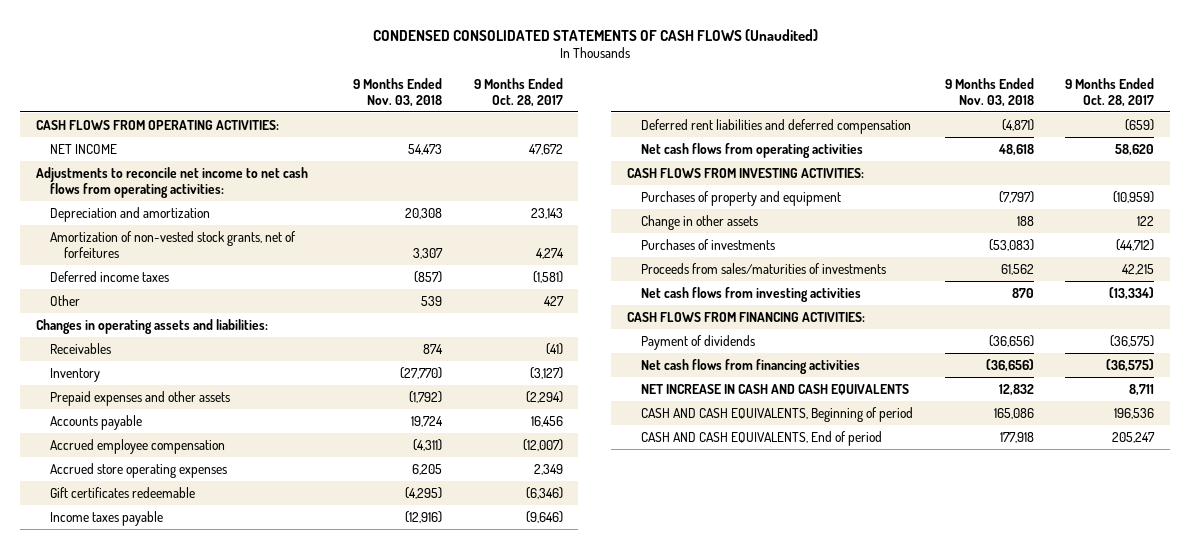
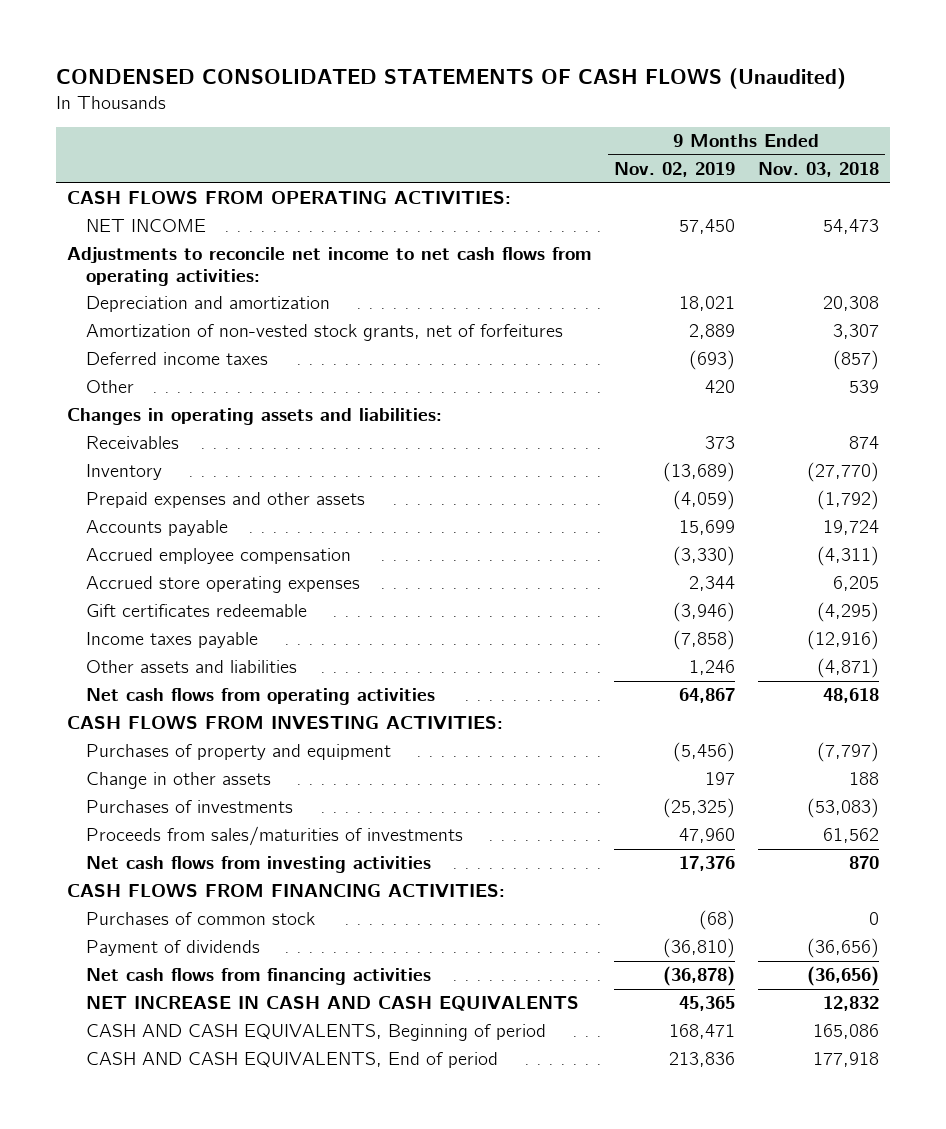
[473,77,563,107] 9 Months Ended Oct. 28, 2017 -> none
none -> [613,162,735,178] Nov. 02, 2019
[641,118,912,134] Deferred rent liabilities and deferred compensation -> [86,660,298,674] Other assets and liabilities
none -> [86,912,316,926] Purchases of common stock

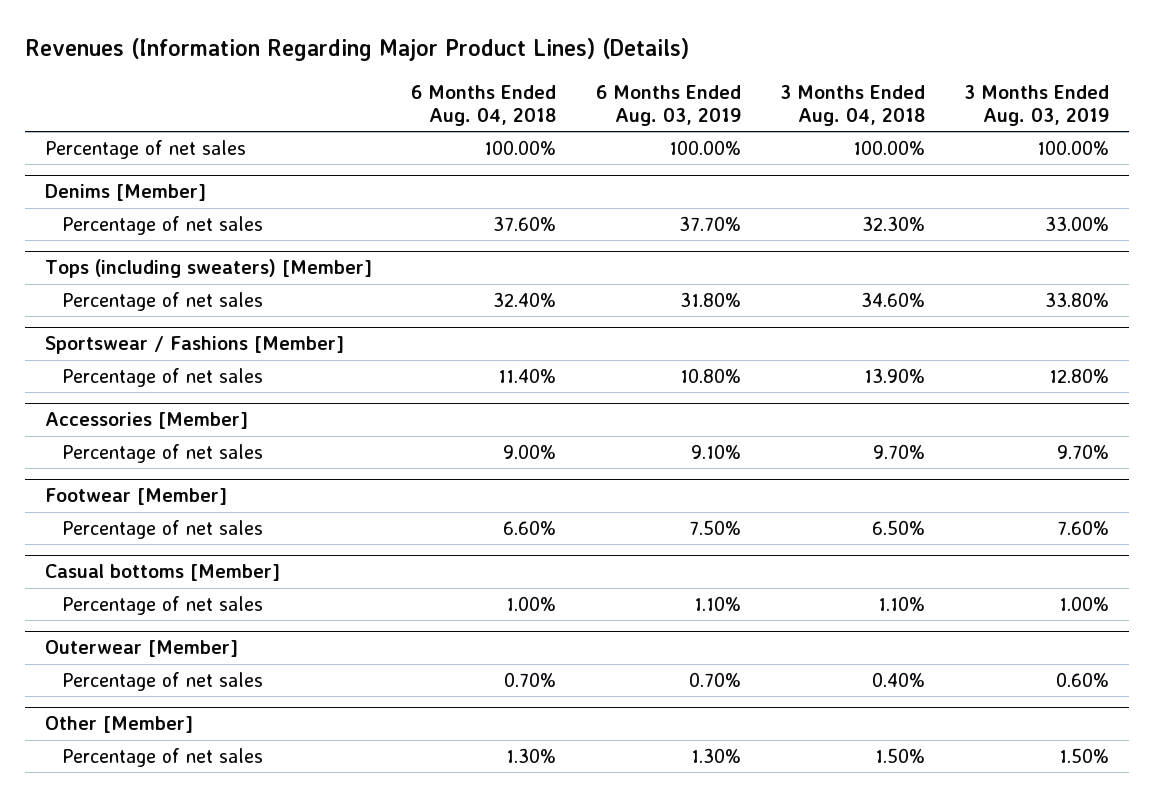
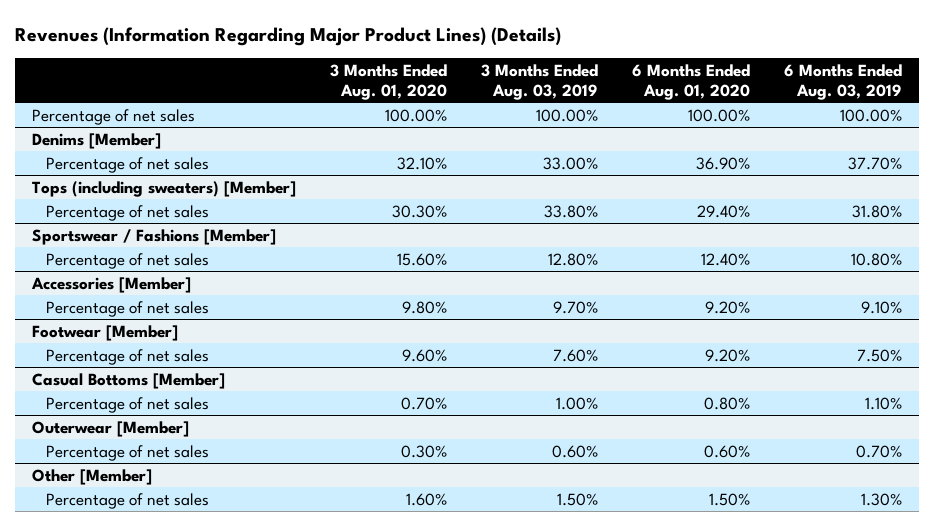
[411,84,557,127] 6 Months Ended Aug. 04, 2018 -> none
[780,84,926,127] 3 Months Ended Aug. 04, 2018 -> none
none -> [329,63,447,100] 3 Months Ended Aug. 01, 2020
none -> [631,63,750,100] 6 Months Ended Aug. 01, 2020
[45,564,281,582] Casual bottoms [Member] -> [31,372,225,389] Casual Bottoms [Member]

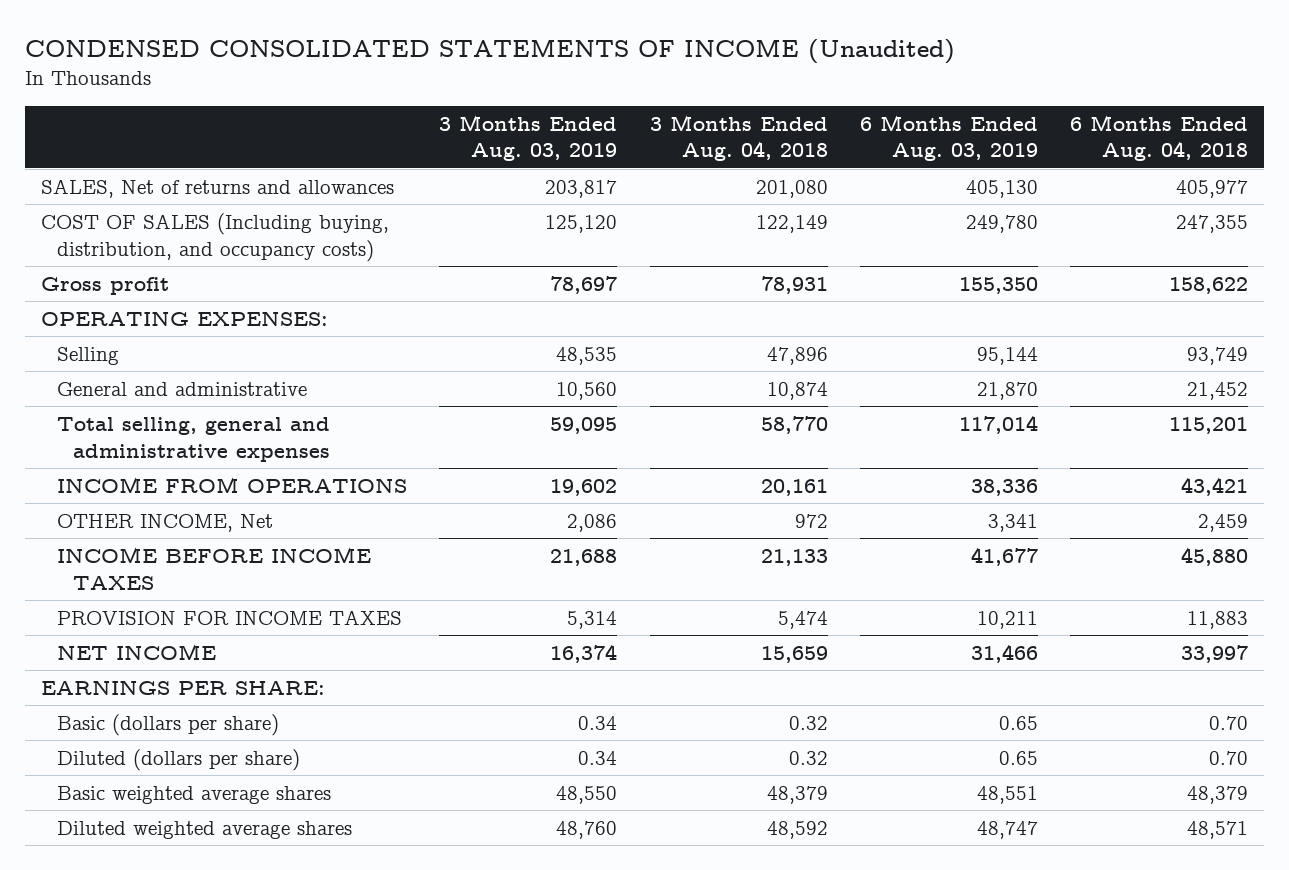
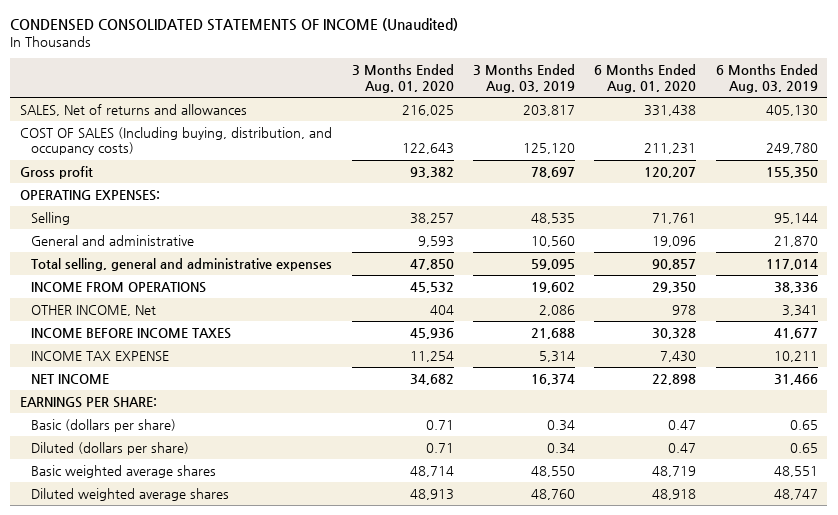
[649,114,828,162] 3 Months Ended Aug. 04, 2018 -> none
[1069,114,1248,162] 6 Months Ended Aug. 04, 2018 -> none
none -> [351,64,454,93] 3 Months Ended Aug. 01, 2020
none -> [594,64,697,93] 6 Months Ended Aug. 01, 2020
[57,609,403,625] PROVISION FOR INCOME TAXES -> [31,351,170,362] INCOME TAX EXPENSE

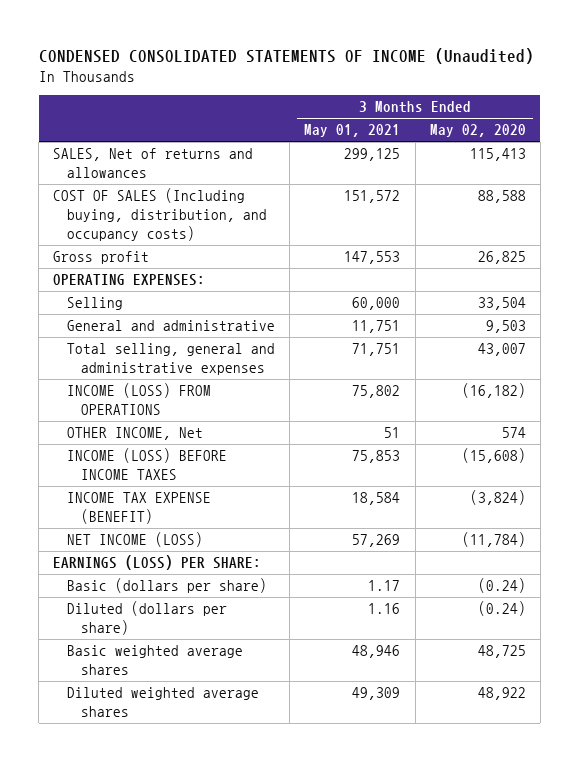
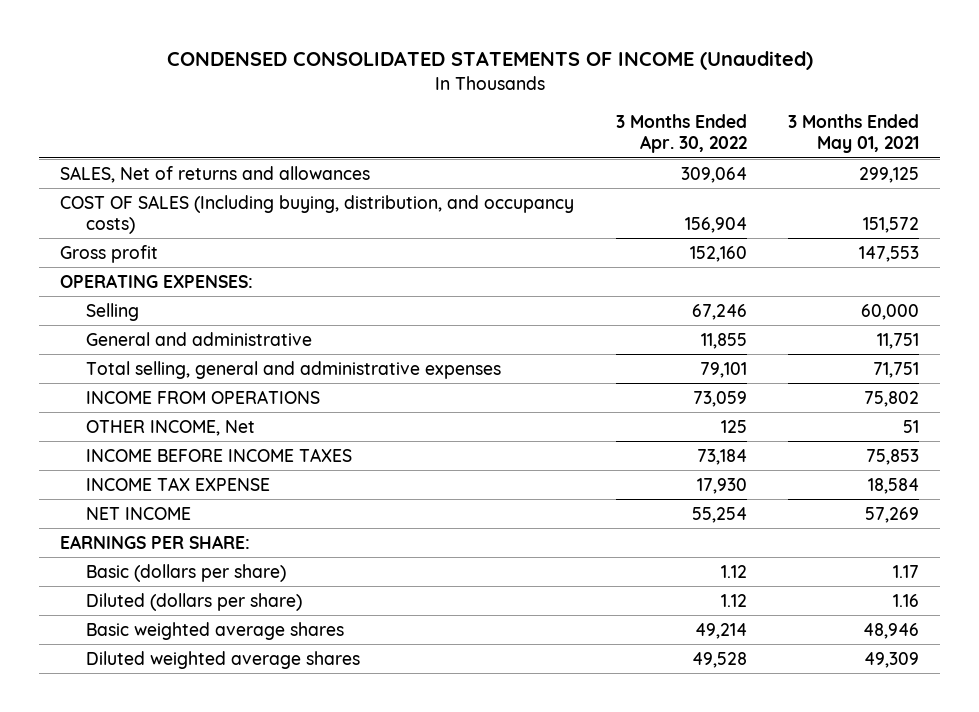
[429,124,526,138] May 02, 2020 -> none
none -> [615,114,747,154] 3 Months Ended Apr. 30, 2022
[67,383,212,415] INCOME (LOSS) FROM OPERATIONS -> [86,389,321,404] INCOME FROM OPERATIONS
[67,448,228,480] INCOME (LOSS) BEFORE INCOME TAXES -> [86,447,353,462] INCOME BEFORE INCOME TAXES
[67,492,212,524] INCOME TAX EXPENSE (BENEFIT) -> [86,476,271,491] INCOME TAX EXPENSE
[67,532,204,548] NET INCOME (LOSS) -> [86,506,192,520] NET INCOME
[53,555,262,571] EARNINGS (LOSS) PER SHARE: -> [59,534,250,549] EARNINGS PER SHARE:

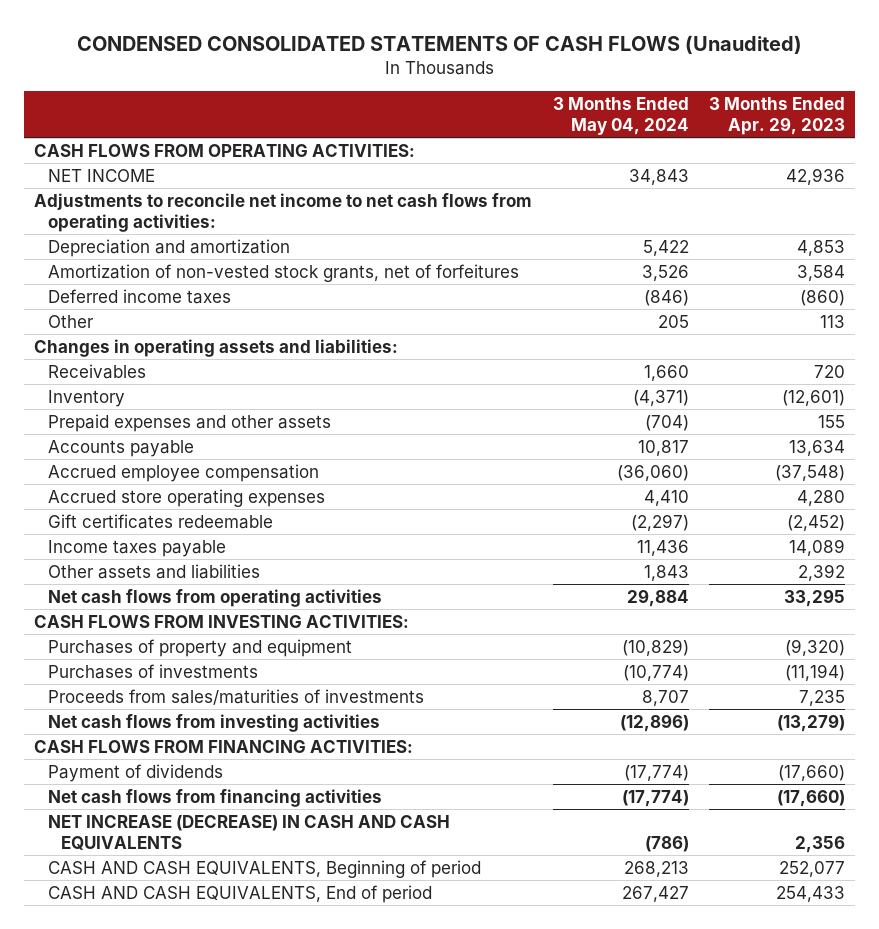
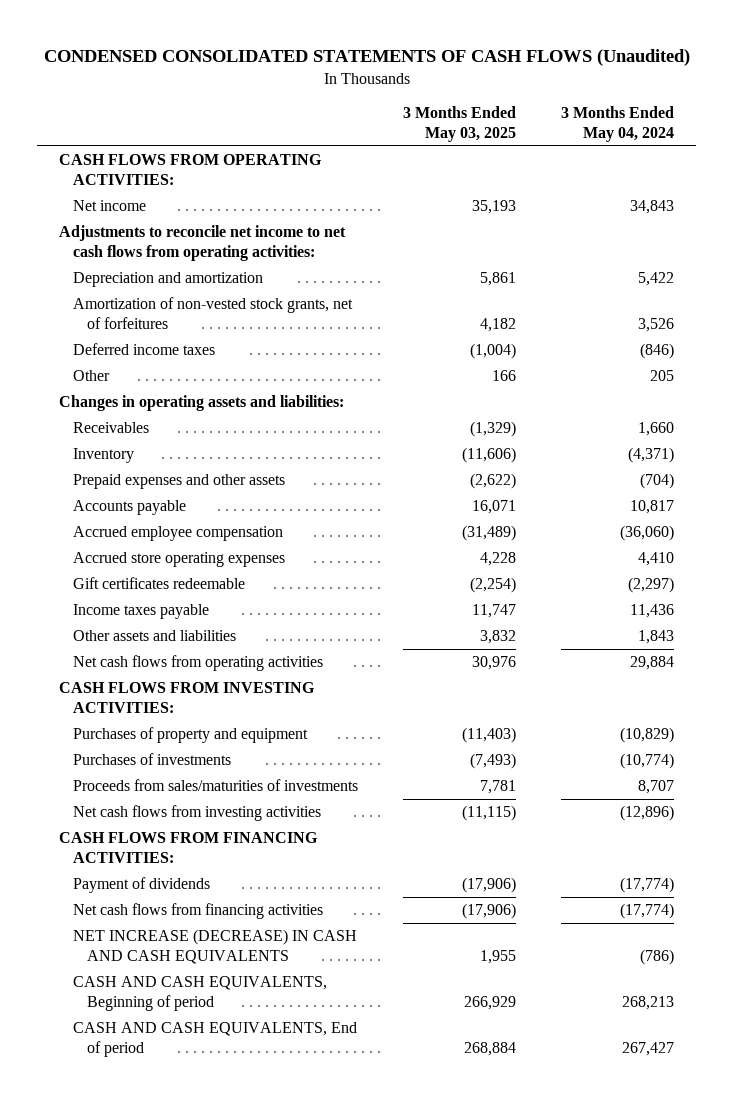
[708,97,845,135] 3 Months Ended Apr. 29, 2023 -> none
none -> [403,106,517,143] 3 Months Ended May 03, 2025
[47,168,155,182] NET INCOME -> [73,200,147,212] Net income

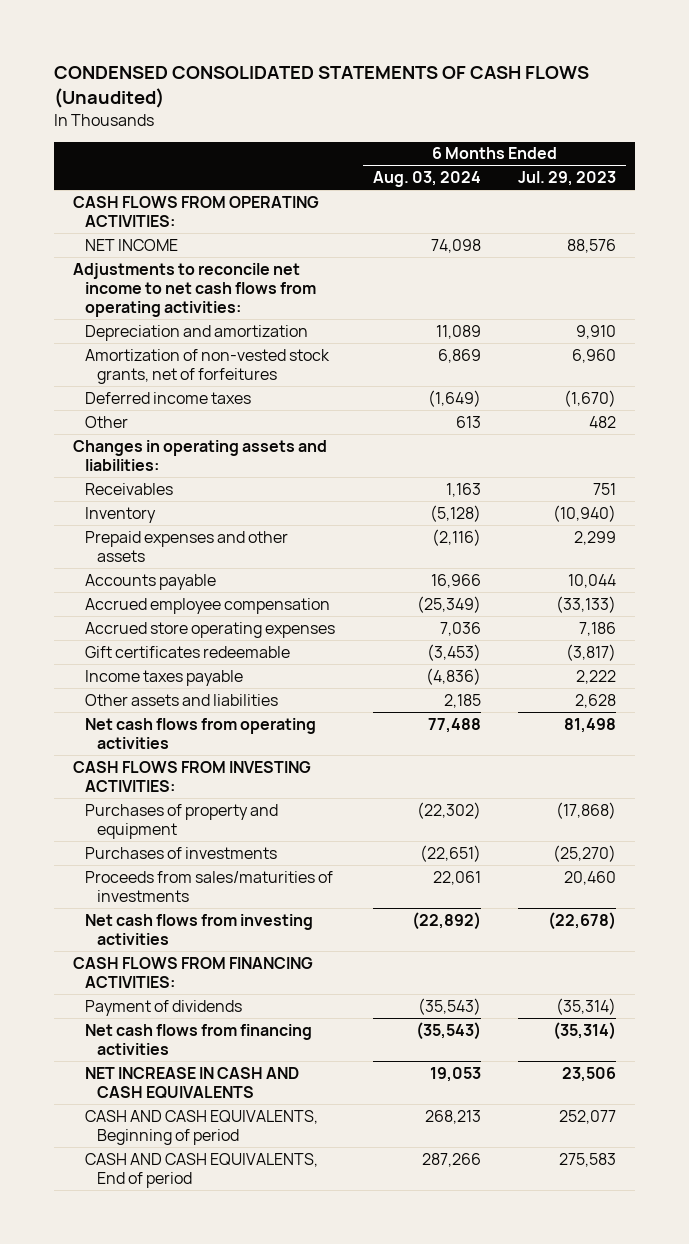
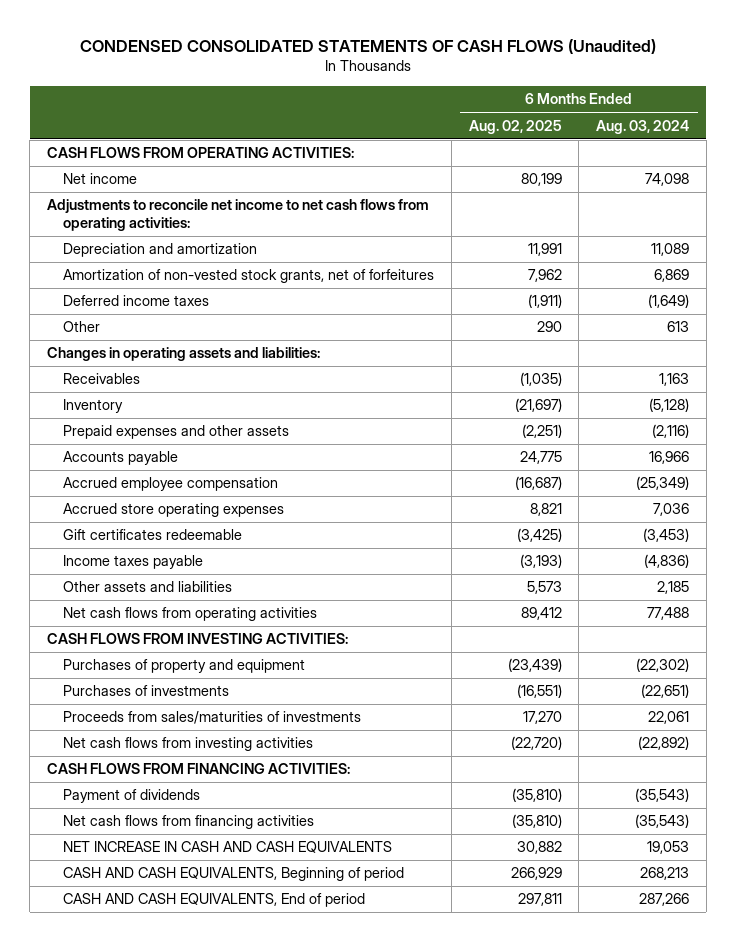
[518,171,617,187] Jul. 29, 2023 -> none
none -> [468,119,562,134] Aug. 02, 2025
[85,238,179,251] NET INCOME -> [63,173,138,185] Net income

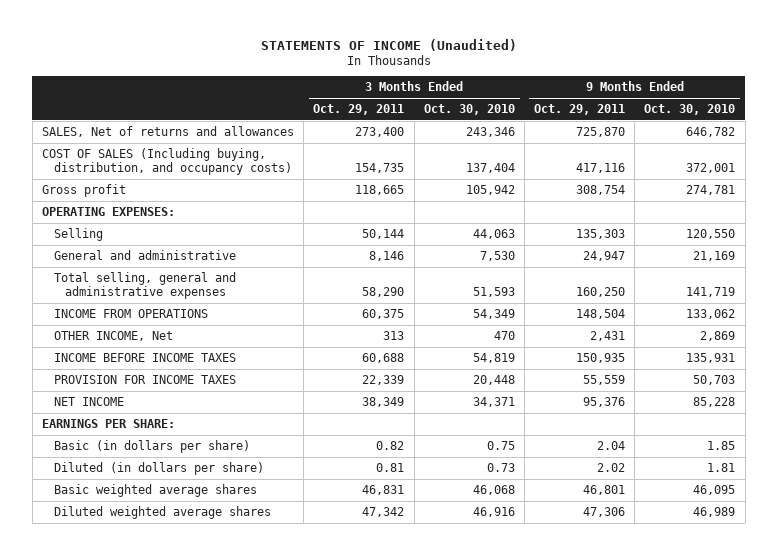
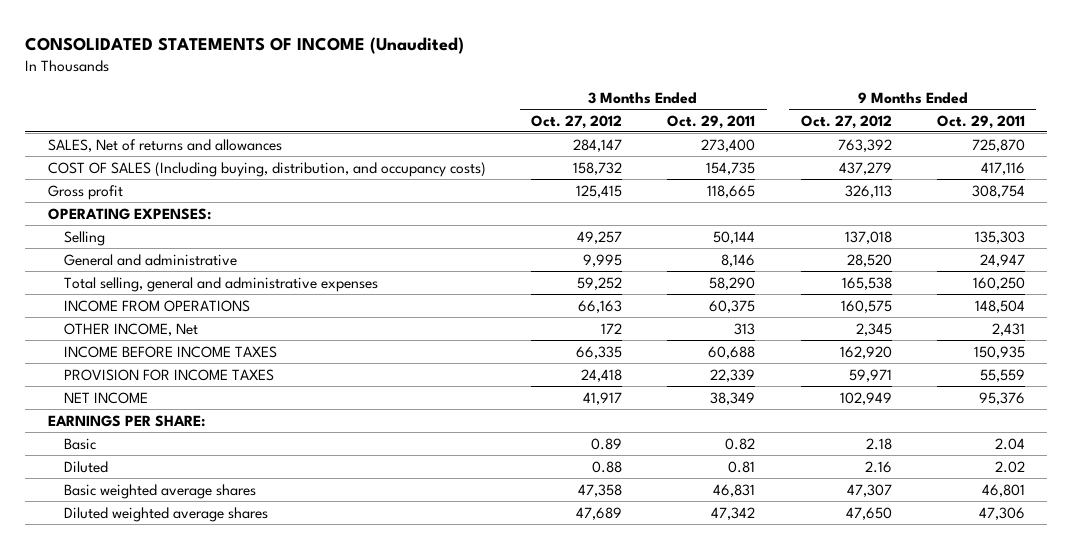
[260,38,517,51] STATEMENTS OF INCOME (Unaudited) -> [25,36,465,54] CONSOLIDATED STATEMENTS OF INCOME (Unaudited)
[423,104,515,116] Oct. 30, 2010 -> none
[644,104,736,116] Oct. 30, 2010 -> none
none -> [531,114,623,129] Oct. 27, 2012
none -> [800,114,892,129] Oct. 27, 2012
[53,439,250,453] Basic (in dollars per share) -> [64,437,97,450] Basic
[53,461,264,475] Diluted (in dollars per share) -> [64,460,109,473] Diluted

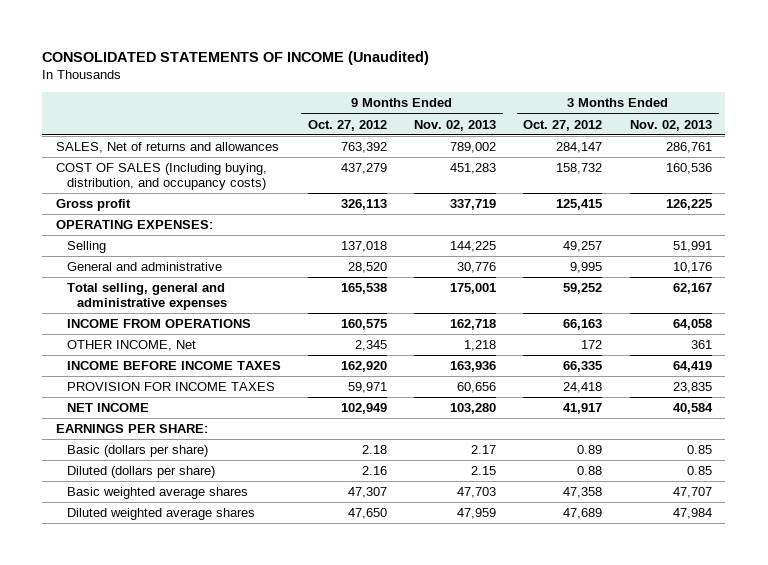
[667,114,756,129] Oct. 29, 2011 -> none
[936,114,1025,129] Oct. 29, 2011 -> none
none -> [414,119,497,131] Nov. 02, 2013
none -> [629,119,712,131] Nov. 02, 2013
[64,437,97,450] Basic -> [66,445,208,458] Basic (dollars per share)
[64,460,109,473] Diluted -> [66,466,215,479] Diluted (dollars per share)

